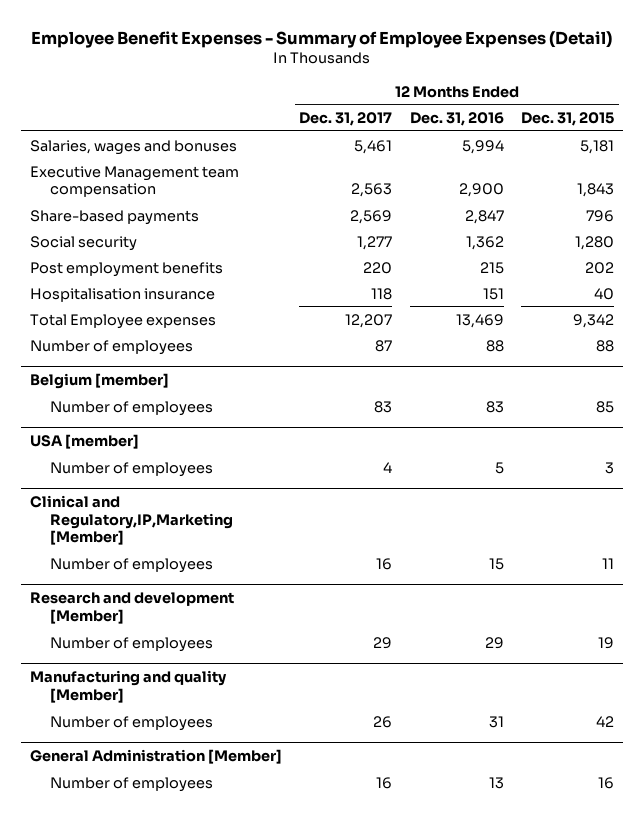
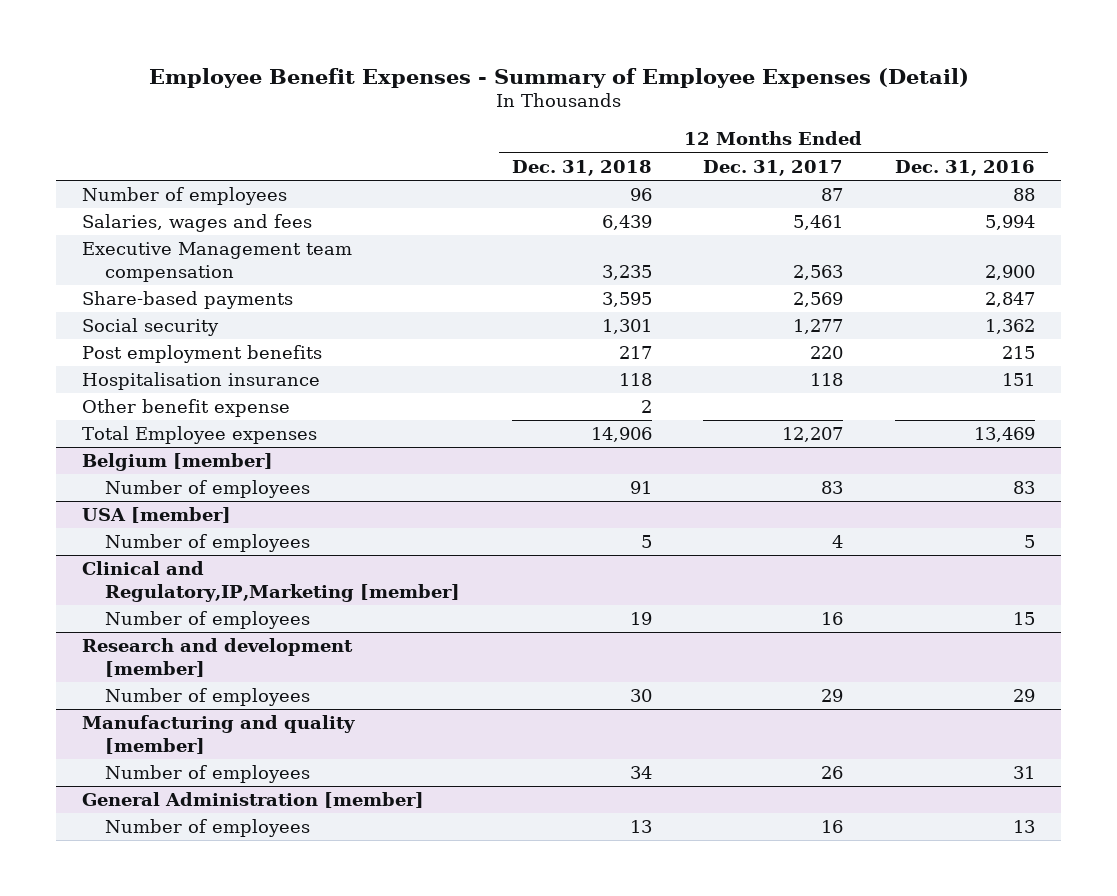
[521,111,615,126] Dec. 31, 2015 -> none
none -> [511,159,652,176] Dec. 31, 2018
[29,339,193,355] Number of employees -> [82,187,288,206] Number of employees
[29,139,237,155] Salaries, wages and bonuses -> [82,214,313,233] Salaries, wages and fees
none -> [82,399,291,418] Other benefit expense
[29,495,234,546] Clinical and Regulatory,IP,Marketing [Member] -> [82,561,460,602] Clinical and Regulatory,IP,Marketing [member]
[29,592,234,624] Research and development [Member] -> [82,638,354,677] Research and development [member]
[29,670,227,703] Manufacturing and quality [Member] -> [82,715,356,754] Manufacturing and quality [member]
[29,749,282,765] General Administration [Member] -> [82,792,425,809] General Administration [member]

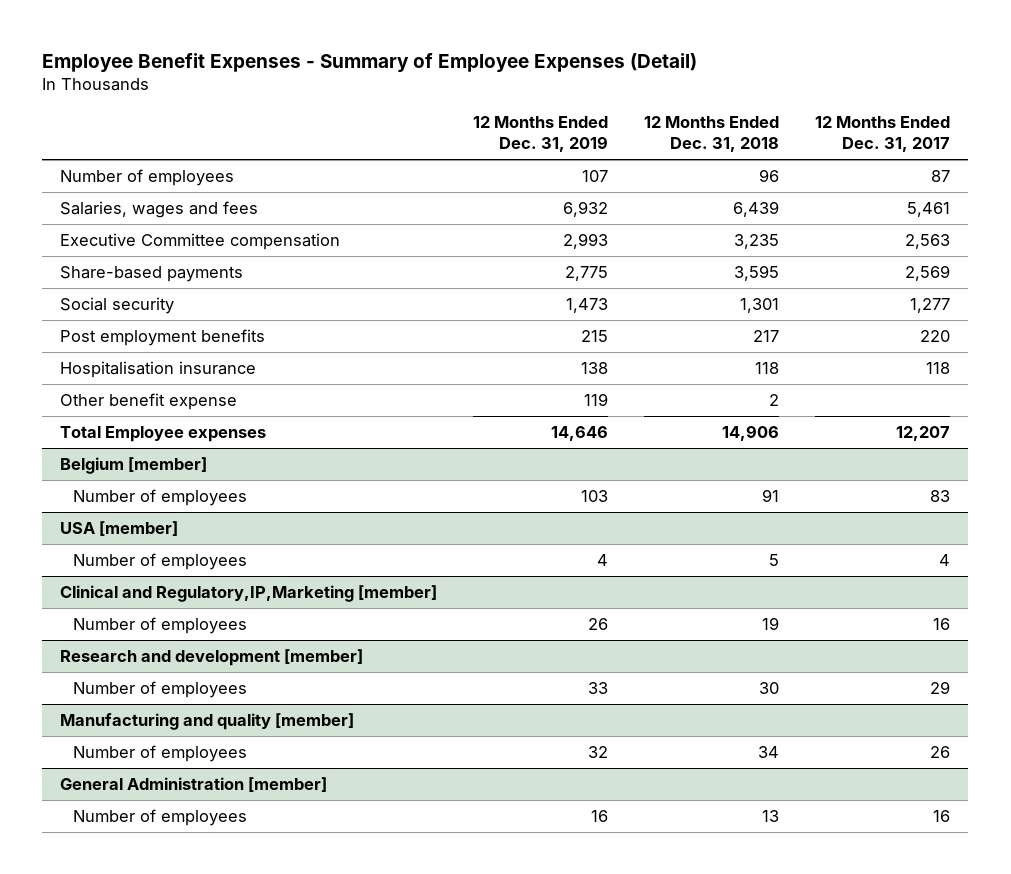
[895,159,1036,176] Dec. 31, 2016 -> none
none -> [473,115,609,153] 12 Months Ended Dec. 31, 2019
[82,242,353,282] Executive Management team compensation -> [60,232,341,250] Executive Committee compensation

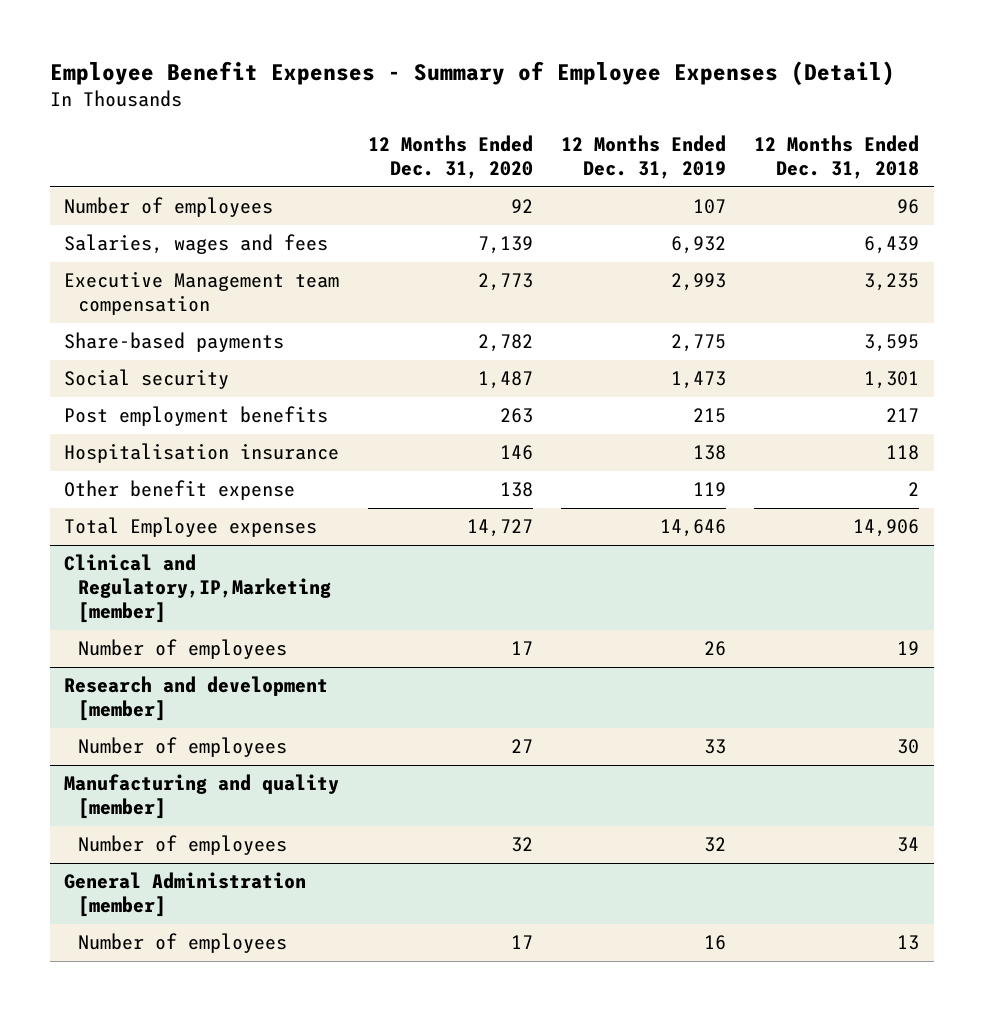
[815,115,951,153] 12 Months Ended Dec. 31, 2017 -> none
none -> [367,134,533,180] 12 Months Ended Dec. 31, 2020
[60,232,341,250] Executive Committee compensation -> [64,271,340,316] Executive Management team compensation
[60,456,208,474] Belgium [member] -> none
[73,488,248,506] Number of employees -> none
[60,520,179,536] USA [member] -> none
[73,552,248,570] Number of employees -> none

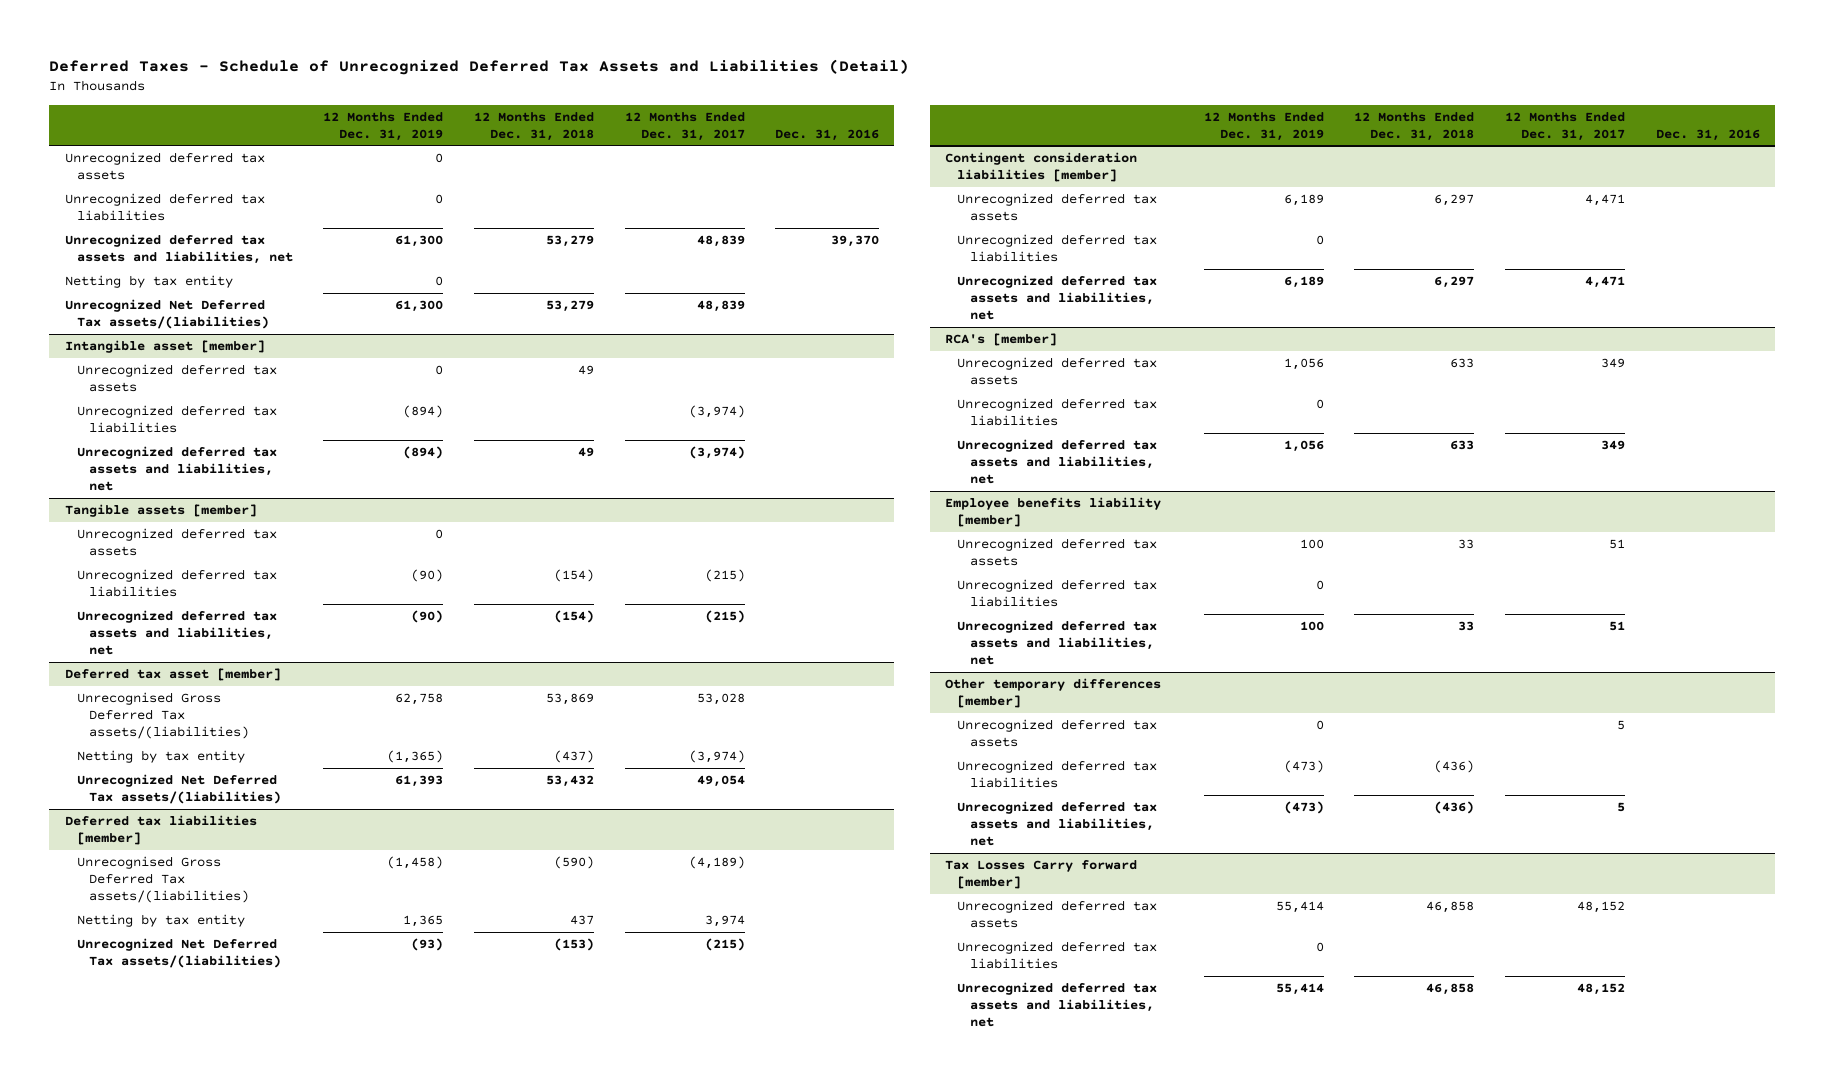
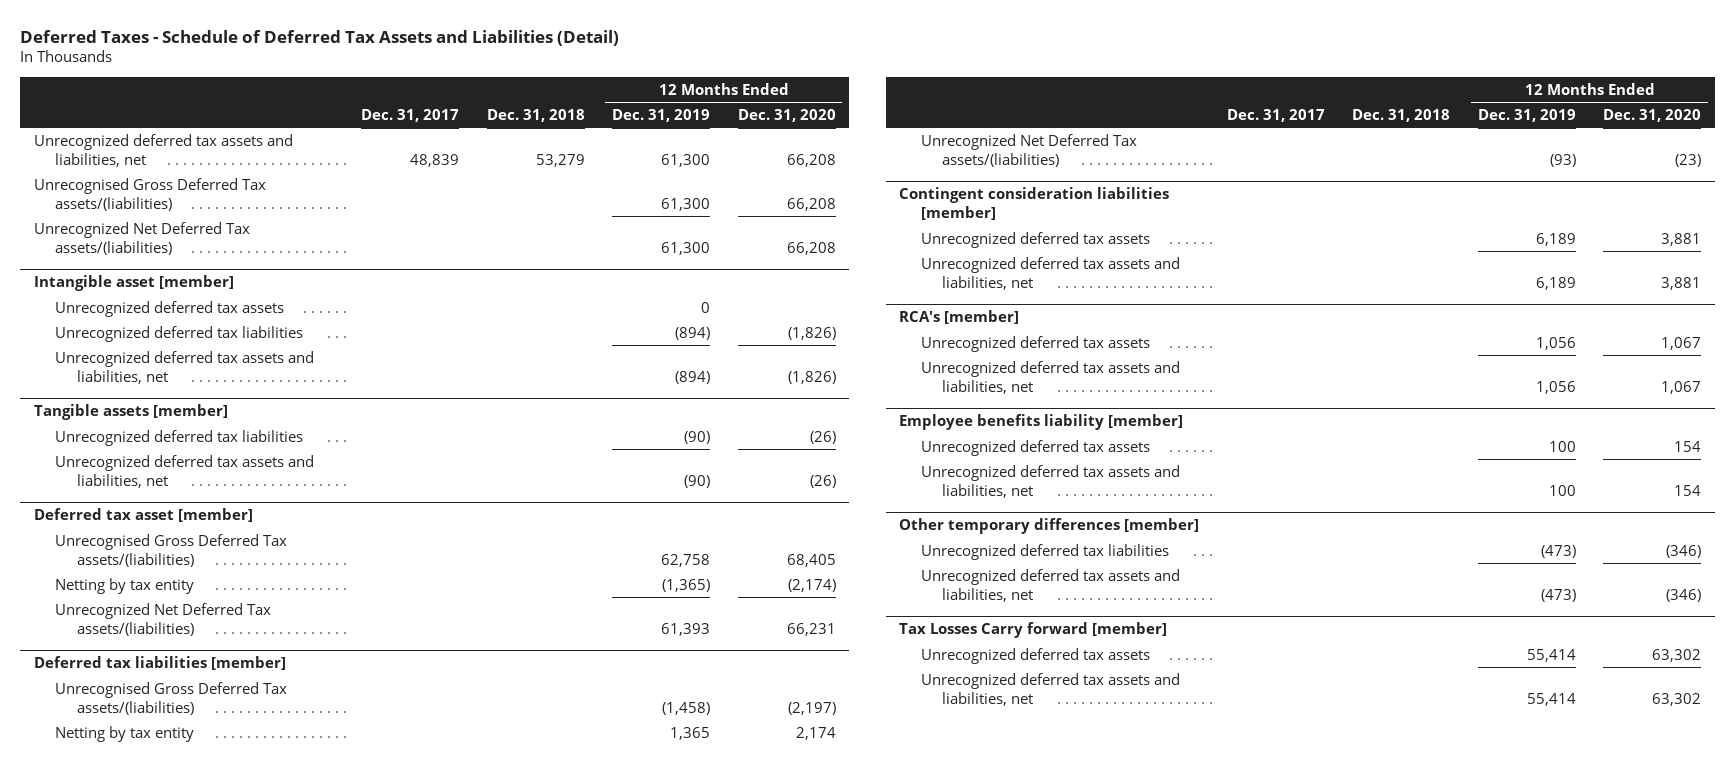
[49,59,910,76] Deferred Taxes - Schedule of Unrecognized Deferred Tax Assets and Liabilities (Detail) -> [20,29,620,46] Deferred Taxes - Schedule of Deferred Tax Assets and Liabilities (Detail)
[473,111,594,141] 12 Months Ended Dec. 31, 2018 -> none
[624,111,745,141] 12 Months Ended Dec. 31, 2017 -> none
[775,128,880,141] Dec. 31, 2016 -> none
none -> [361,109,460,123] Dec. 31, 2017
none -> [486,109,585,123] Dec. 31, 2018
none -> [737,109,836,123] Dec. 31, 2020
[64,152,265,181] Unrecognized deferred tax assets -> none
[64,193,265,222] Unrecognized deferred tax liabilities -> none
[64,275,233,289] Netting by tax entity -> none
none -> [33,177,266,211] Unrecognised Gross Deferred Tax assets/(liabilities)
[76,528,277,557] Unrecognized deferred tax assets -> none
[957,234,1158,263] Unrecognized deferred tax liabilities -> none
[957,398,1158,427] Unrecognized deferred tax liabilities -> none
[957,579,1158,608] Unrecognized deferred tax liabilities -> none
[957,719,1158,748] Unrecognized deferred tax assets -> none
[957,941,1158,970] Unrecognized deferred tax liabilities -> none

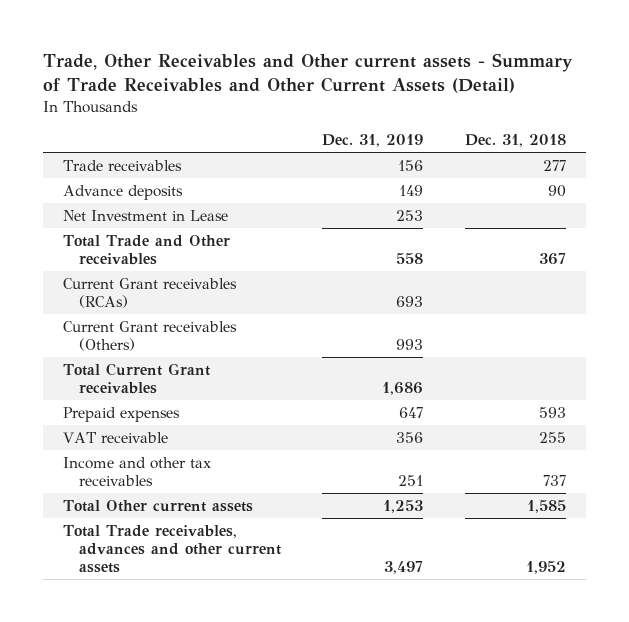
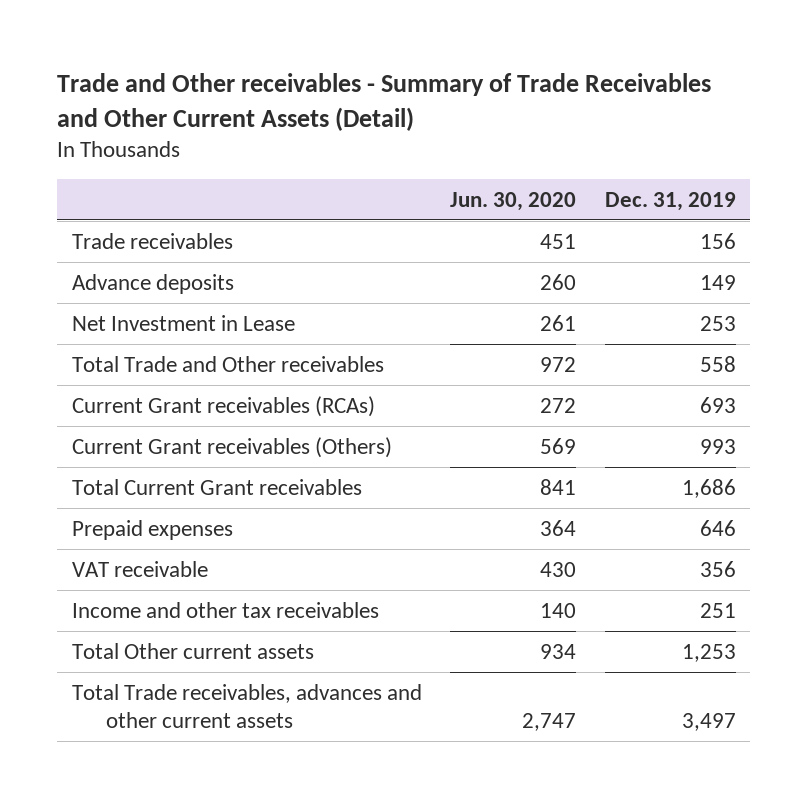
[42,52,573,93] Trade, Other Receivables and Other current assets - Summary of Trade Receivables and Other Current Assets (Detail) -> [57,72,712,131] Trade and Other receivables - Summary of Trade Receivables and Other Current Assets (Detail)
[464,134,566,148] Dec. 31, 2018 -> none
none -> [450,191,577,211] Jun. 30, 2020
[399,406,424,418] 647 -> [700,519,737,536] 646

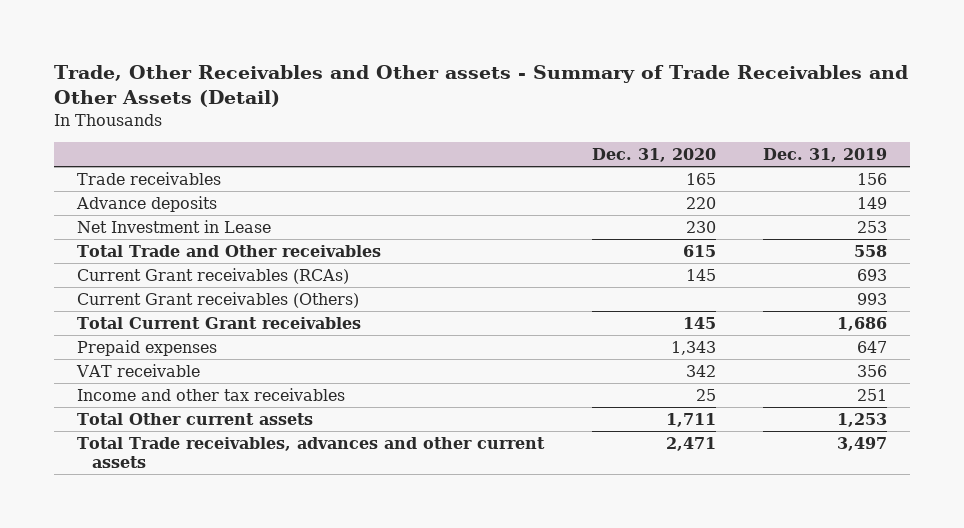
[57,72,712,131] Trade and Other receivables - Summary of Trade Receivables and Other Current Assets (Detail) -> [53,65,908,108] Trade, Other Receivables and Other assets - Summary of Trade Receivables and Other Assets (Detail)
[450,191,577,211] Jun. 30, 2020 -> none
none -> [591,148,716,163] Dec. 31, 2020
[700,519,737,536] 646 -> [856,340,887,353] 647

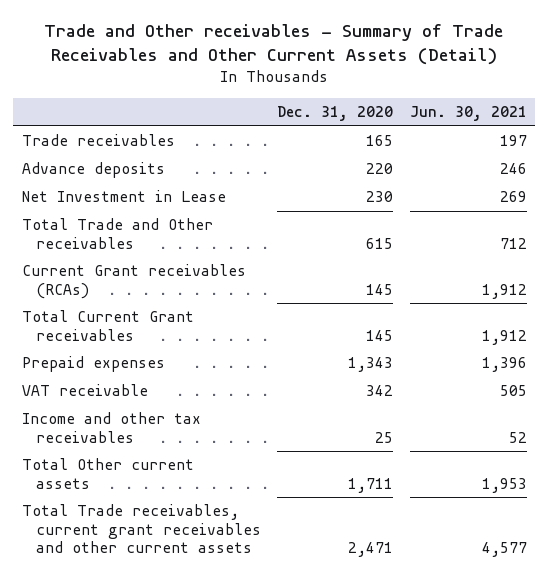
[53,65,908,108] Trade, Other Receivables and Other assets - Summary of Trade Receivables and Other Assets (Detail) -> [44,24,504,66] Trade and Other receivables - Summary of Trade Receivables and Other Current Assets (Detail)
[762,148,887,163] Dec. 31, 2019 -> none
none -> [409,106,527,122] Jun. 30, 2021
[77,291,360,308] Current Grant receivables (Others) -> none
[77,436,546,469] Total Trade receivables, advances and other current assets -> [21,504,261,554] Total Trade receivables, current grant receivables and other current assets

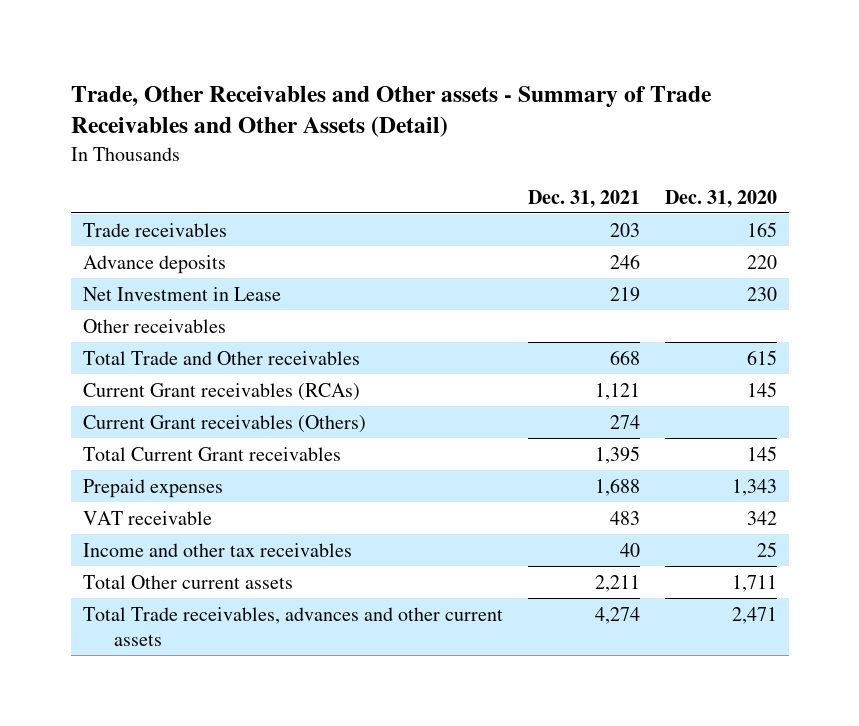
[44,24,504,66] Trade and Other receivables - Summary of Trade Receivables and Other Current Assets (Detail) -> [70,85,712,138] Trade, Other Receivables and Other assets - Summary of Trade Receivables and Other Assets (Detail)
[409,106,527,122] Jun. 30, 2021 -> none
none -> [527,189,640,208] Dec. 31, 2021
none -> [82,318,226,333] Other receivables
none -> [82,414,366,433] Current Grant receivables (Others)
[21,504,261,554] Total Trade receivables, current grant receivables and other current assets -> [82,606,503,646] Total Trade receivables, advances and other current assets

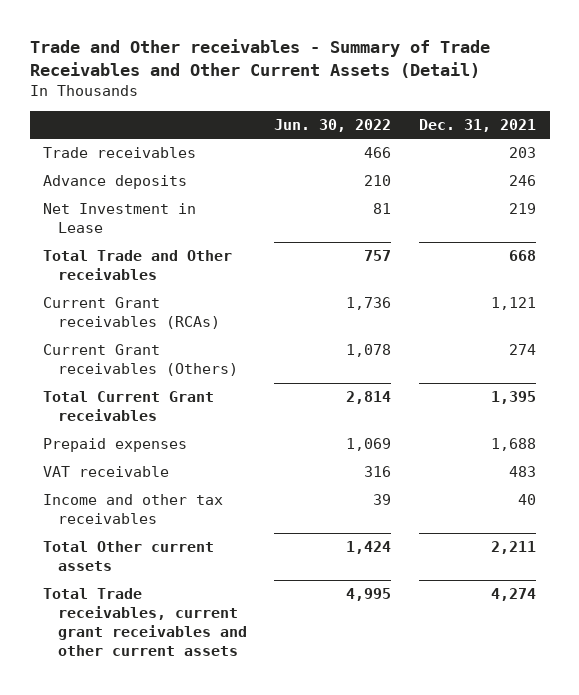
[70,85,712,138] Trade, Other Receivables and Other assets - Summary of Trade Receivables and Other Assets (Detail) -> [29,38,490,78] Trade and Other receivables - Summary of Trade Receivables and Other Current Assets (Detail)
[664,189,777,208] Dec. 31, 2020 -> none
none -> [274,119,392,133] Jun. 30, 2022
[82,318,226,333] Other receivables -> none
[82,606,503,646] Total Trade receivables, advances and other current assets -> [43,588,247,657] Total Trade receivables, current grant receivables and other current assets

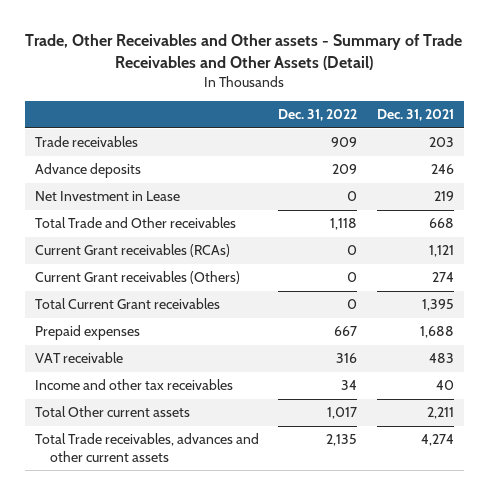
[29,38,490,78] Trade and Other receivables - Summary of Trade Receivables and Other Current Assets (Detail) -> [25,34,463,70] Trade, Other Receivables and Other assets - Summary of Trade Receivables and Other Assets (Detail)
[274,119,392,133] Jun. 30, 2022 -> none
none -> [278,108,358,121] Dec. 31, 2022
[43,588,247,657] Total Trade receivables, current grant receivables and other current assets -> [34,433,259,462] Total Trade receivables, advances and other current assets

